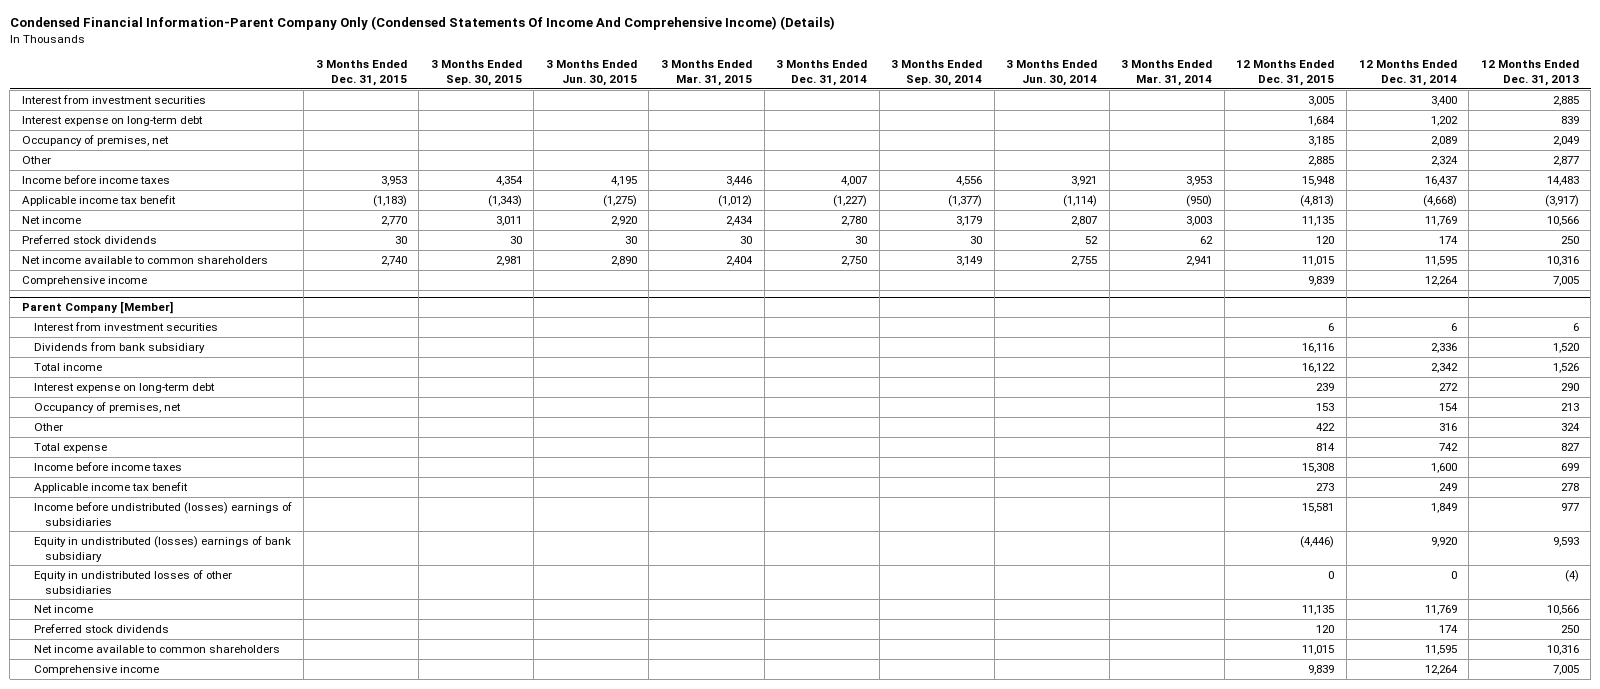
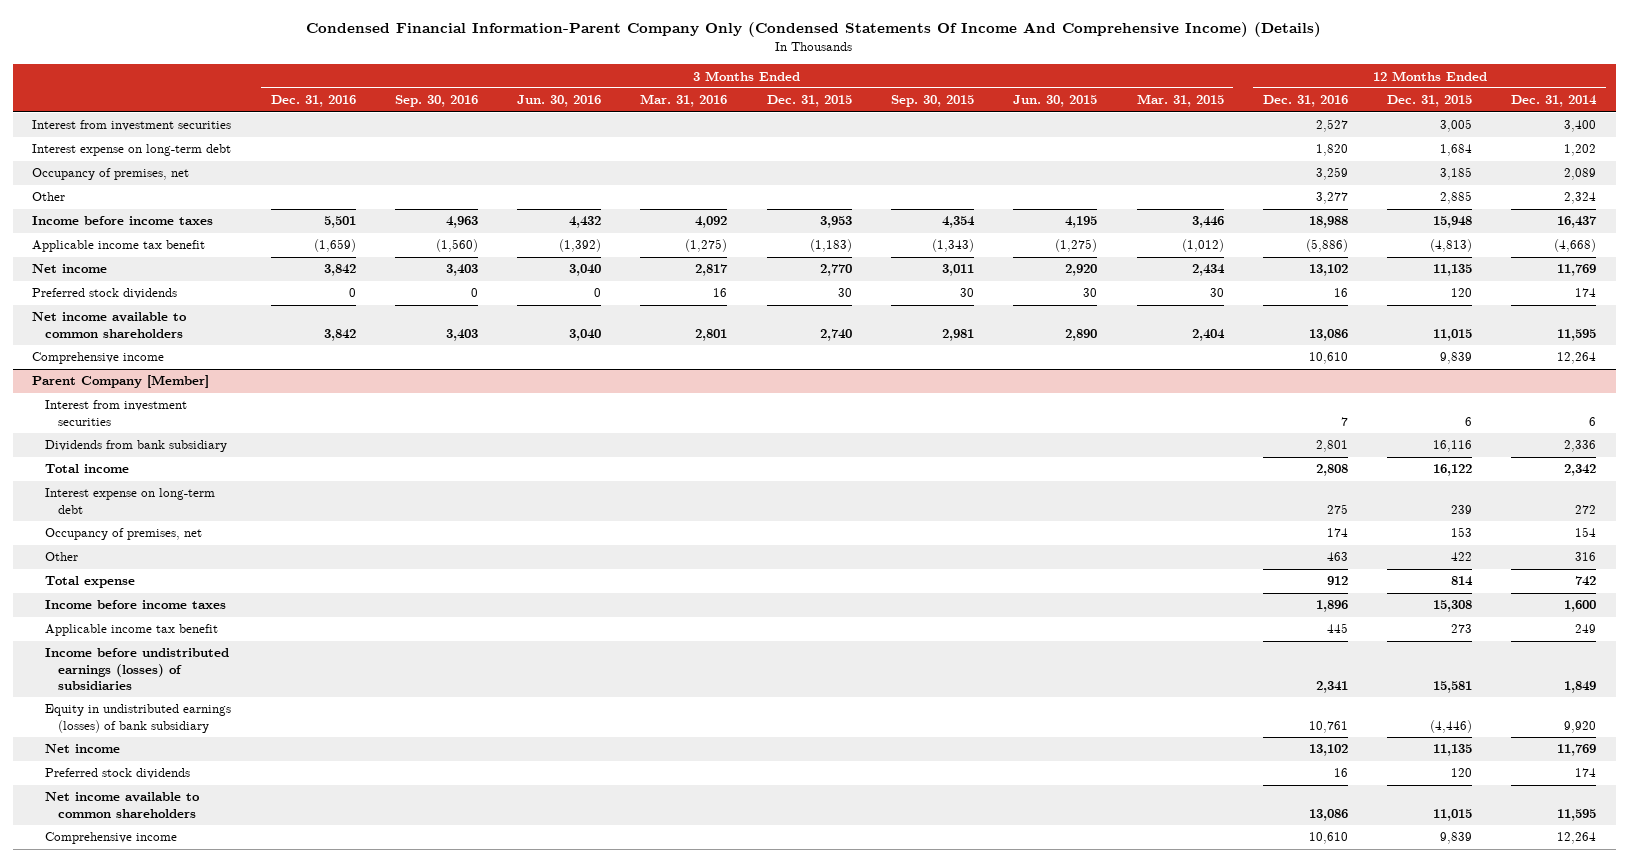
[776,60,868,87] 3 Months Ended Dec. 31, 2014 -> none
[891,60,983,87] 3 Months Ended Sep. 30, 2014 -> none
[1006,60,1098,87] 3 Months Ended Jun. 30, 2014 -> none
[1121,60,1213,87] 3 Months Ended Mar. 31, 2014 -> none
[1480,60,1579,87] 12 Months Ended Dec. 31, 2013 -> none
none -> [270,95,356,108] Dec. 31, 2016
none -> [394,95,478,108] Sep. 30, 2016
none -> [517,95,602,108] Jun. 30, 2016
none -> [640,94,728,108] Mar. 31, 2016
none -> [1262,95,1348,108] Dec. 31, 2016
[33,569,232,594] Equity in undistributed losses of other subsidiaries -> none
[33,501,292,526] Income before undistributed (losses) earnings of subsidiaries -> [44,648,229,690] Income before undistributed earnings (losses) of subsidiaries
[33,535,291,562] Equity in undistributed (losses) earnings of bank subsidiary -> [44,704,231,733] Equity in undistributed earnings (losses) of bank subsidiary

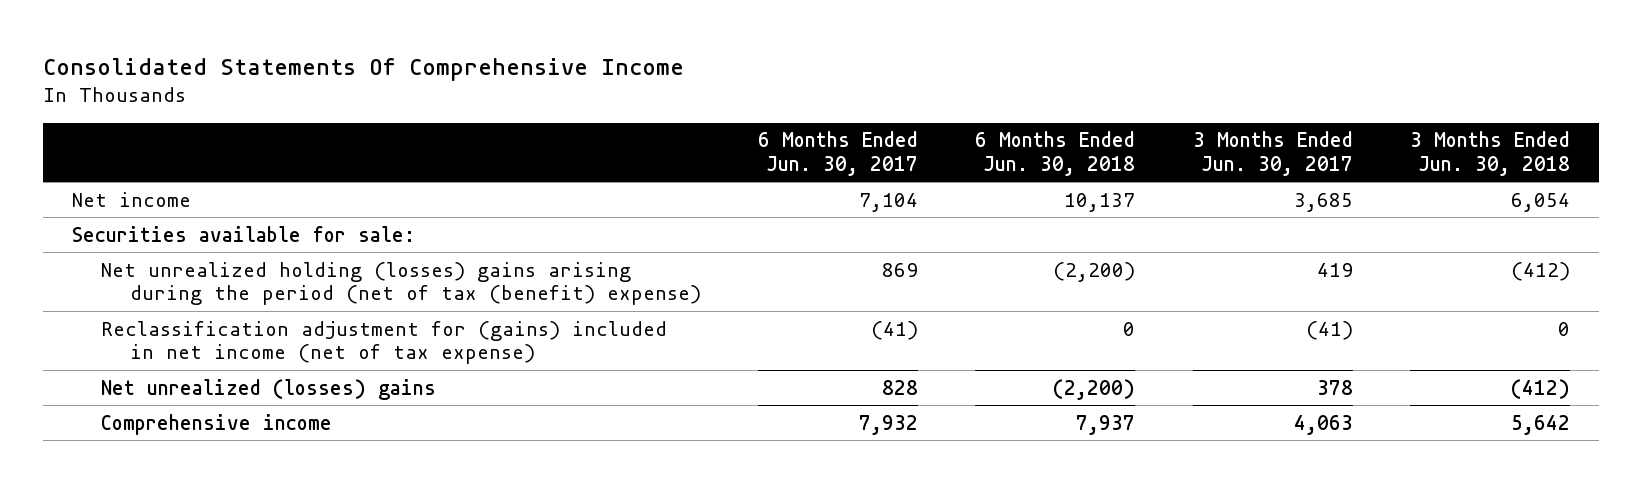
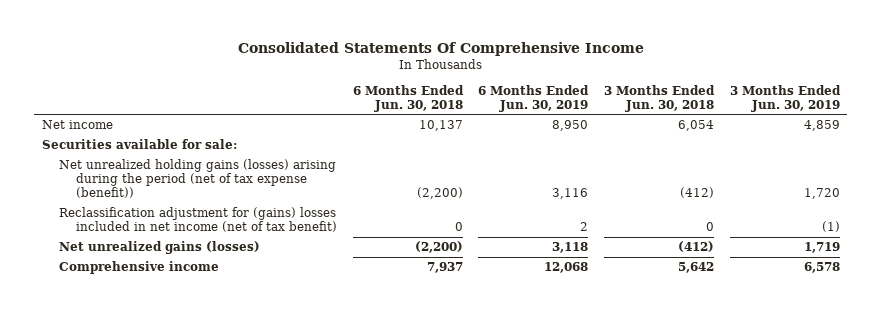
[757,131,918,176] 6 Months Ended Jun. 30, 2017 -> none
[1192,131,1353,176] 3 Months Ended Jun. 30, 2017 -> none
none -> [478,84,590,112] 6 Months Ended Jun. 30, 2019
none -> [729,84,841,112] 3 Months Ended Jun. 30, 2019
[100,261,701,306] Net unrealized holding (losses) gains arising during the period (net of tax (benefit) expense) -> [59,159,337,199] Net unrealized holding gains (losses) arising during the period (net of tax expense (benefit))
[100,320,667,365] Reclassification adjustment for (gains) included in net income (net of tax expense) -> [59,207,338,233] Reclassification adjustment for (gains) losses included in net income (net of tax benefit)
[100,378,436,400] Net unrealized (losses) gains -> [59,241,261,255] Net unrealized gains (losses)

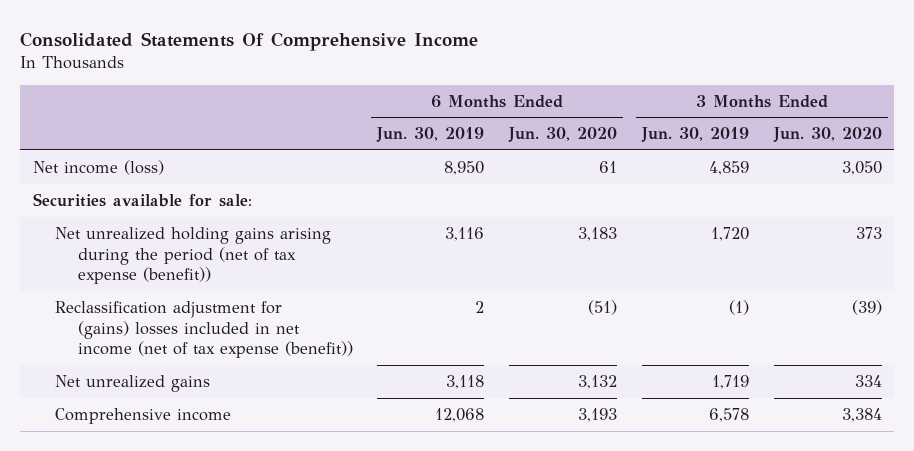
[352,84,464,112] 6 Months Ended Jun. 30, 2018 -> none
[603,84,715,112] 3 Months Ended Jun. 30, 2018 -> none
none -> [508,127,618,143] Jun. 30, 2020
none -> [772,127,882,143] Jun. 30, 2020
[41,120,113,130] Net income -> [32,159,164,175] Net income (loss)
[59,159,337,199] Net unrealized holding gains (losses) arising during the period (net of tax expense (benefit)) -> [55,226,332,285] Net unrealized holding gains arising during the period (net of tax expense (benefit))
[59,207,338,233] Reclassification adjustment for (gains) losses included in net income (net of tax benefit) -> [55,300,353,359] Reclassification adjustment for (gains) losses included in net income (net of tax expense (benefit))
[59,241,261,255] Net unrealized gains (losses) -> [55,374,211,392] Net unrealized gains

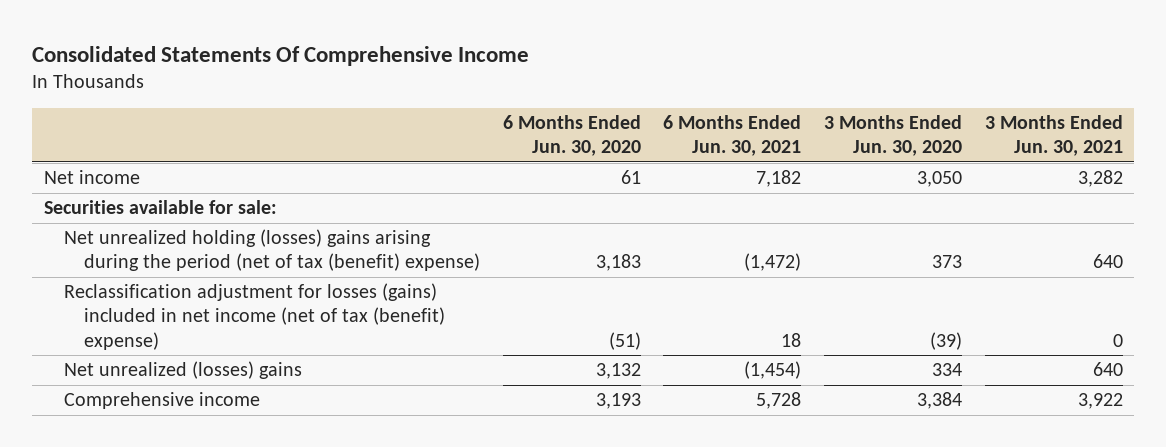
[376,127,485,143] Jun. 30, 2019 -> none
[640,127,749,143] Jun. 30, 2019 -> none
none -> [663,114,802,157] 6 Months Ended Jun. 30, 2021
none -> [984,114,1123,157] 3 Months Ended Jun. 30, 2021
[32,159,164,175] Net income (loss) -> [43,170,140,185] Net income
[55,226,332,285] Net unrealized holding gains arising during the period (net of tax expense (benefit)) -> [63,229,480,272] Net unrealized holding (losses) gains arising during the period (net of tax (benefit) expense)
[55,300,353,359] Reclassification adjustment for (gains) losses included in net income (net of tax expense (benefit)) -> [63,283,445,350] Reclassification adjustment for losses (gains) included in net income (net of tax (benefit) expense)
[55,374,211,392] Net unrealized gains -> [63,361,302,380] Net unrealized (losses) gains

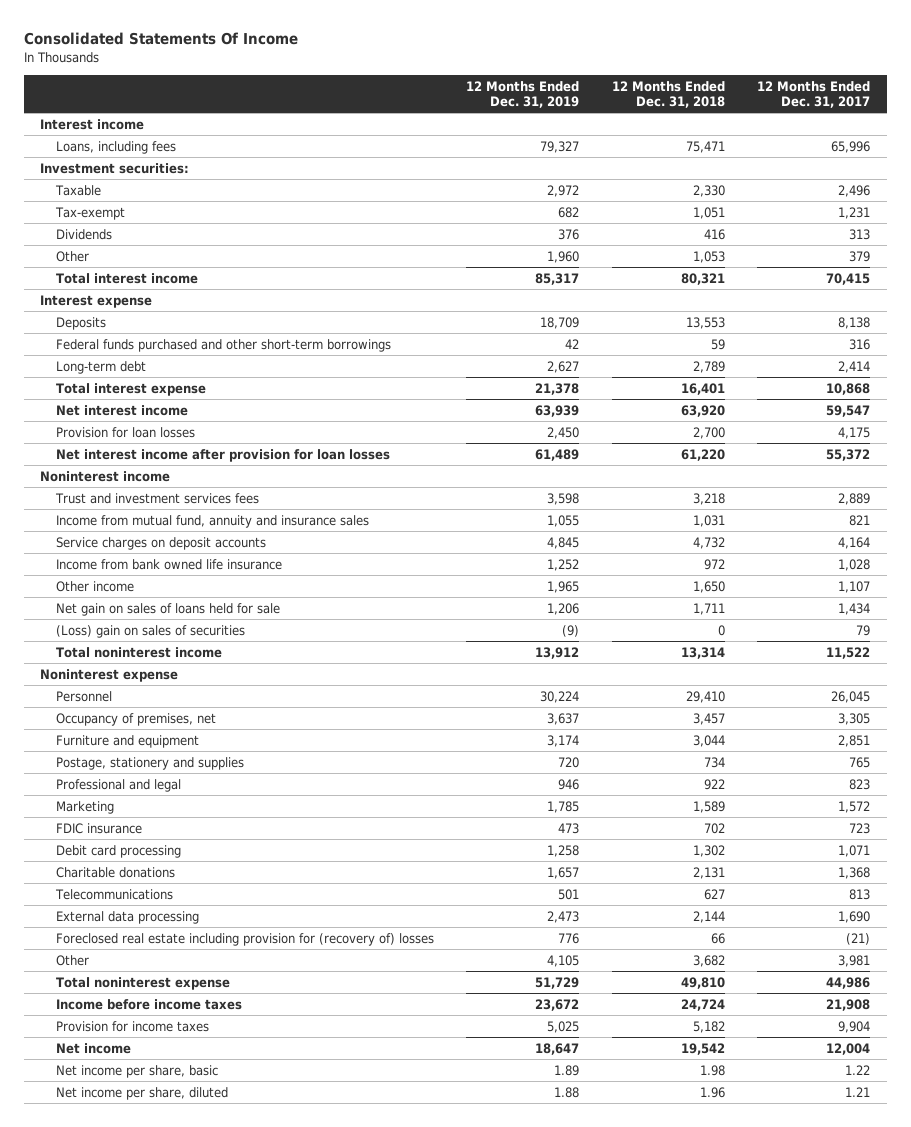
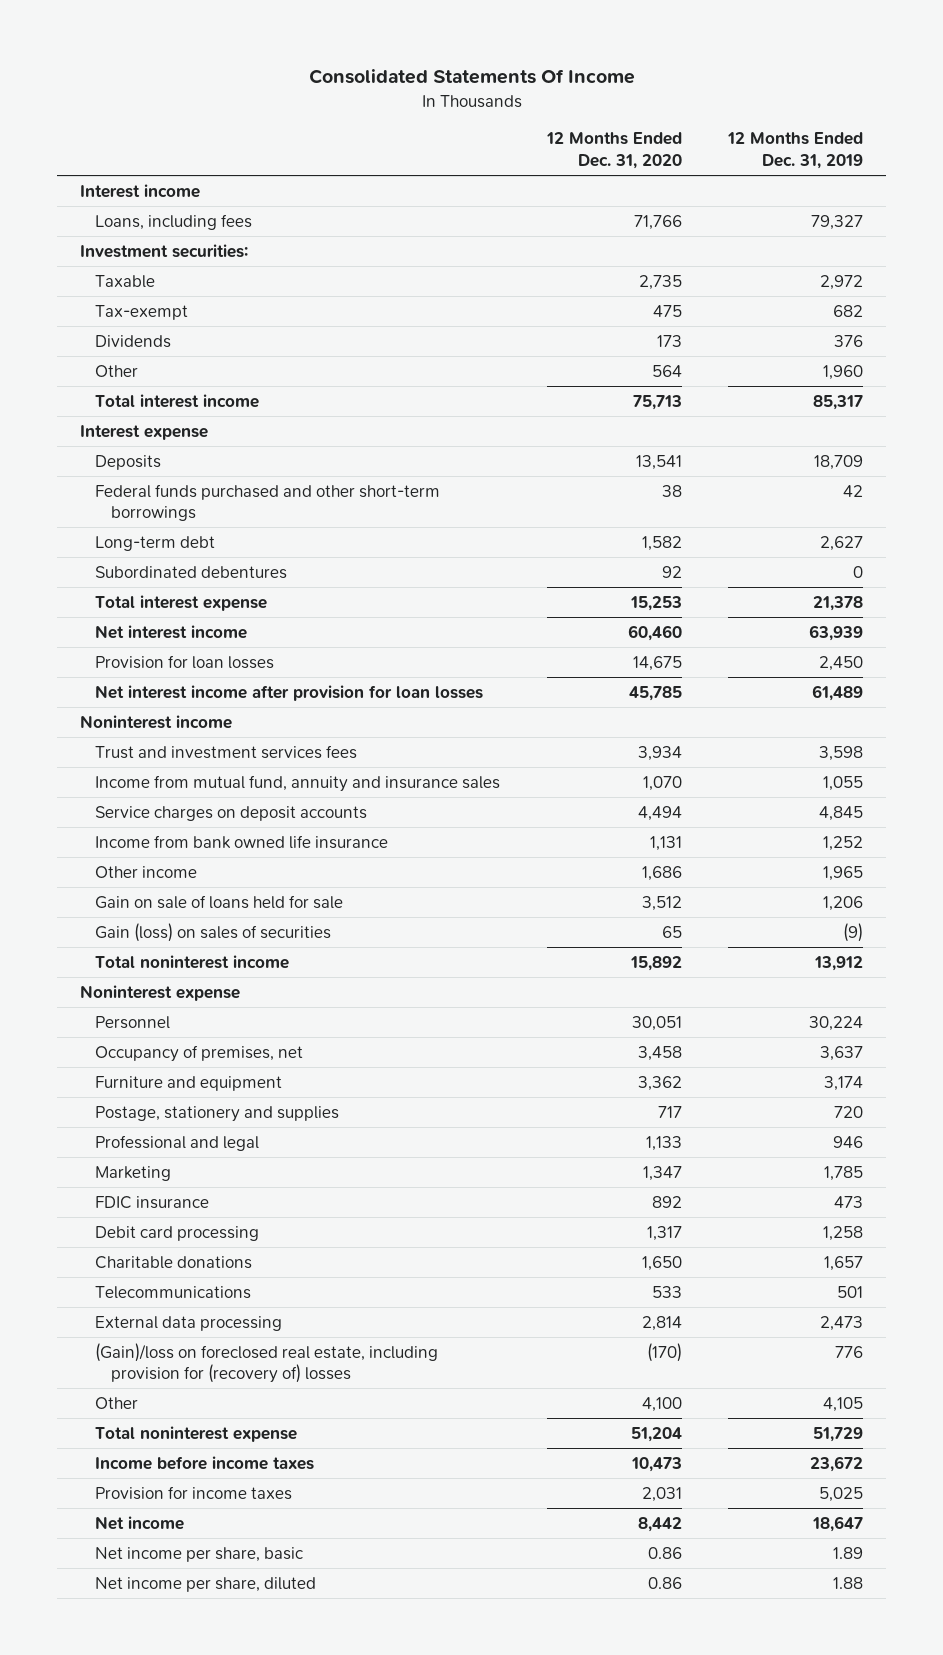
[611,80,725,109] 12 Months Ended Dec. 31, 2018 -> none
[757,80,871,109] 12 Months Ended Dec. 31, 2017 -> none
none -> [545,132,682,169] 12 Months Ended Dec. 31, 2020
none -> [95,565,288,579] Subordinated debentures
[55,602,280,616] Net gain on sales of loans held for sale -> [95,894,344,909] Gain on sale of loans held for sale
[55,624,245,638] (Loss) gain on sales of securities -> [95,922,332,942] Gain (loss) on sales of securities
[55,932,434,946] Foreclosed real estate including provision for (recovery of) losses -> [95,1342,439,1384] (Gain)/loss on foreclosed real estate, including provision for (recovery of) losses

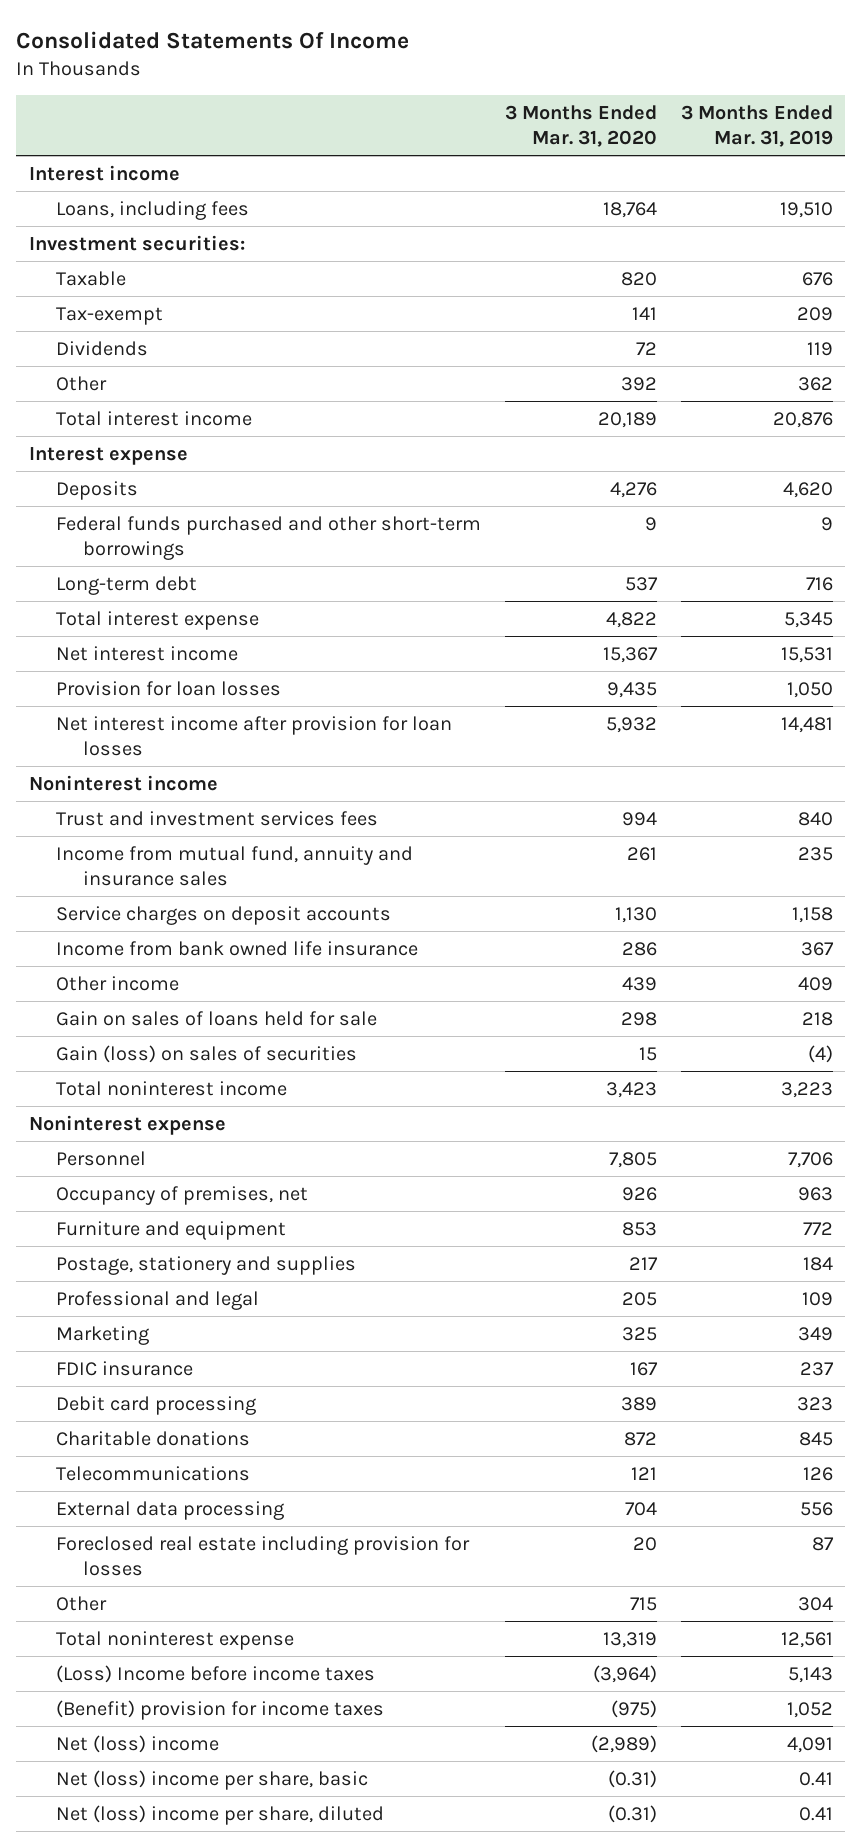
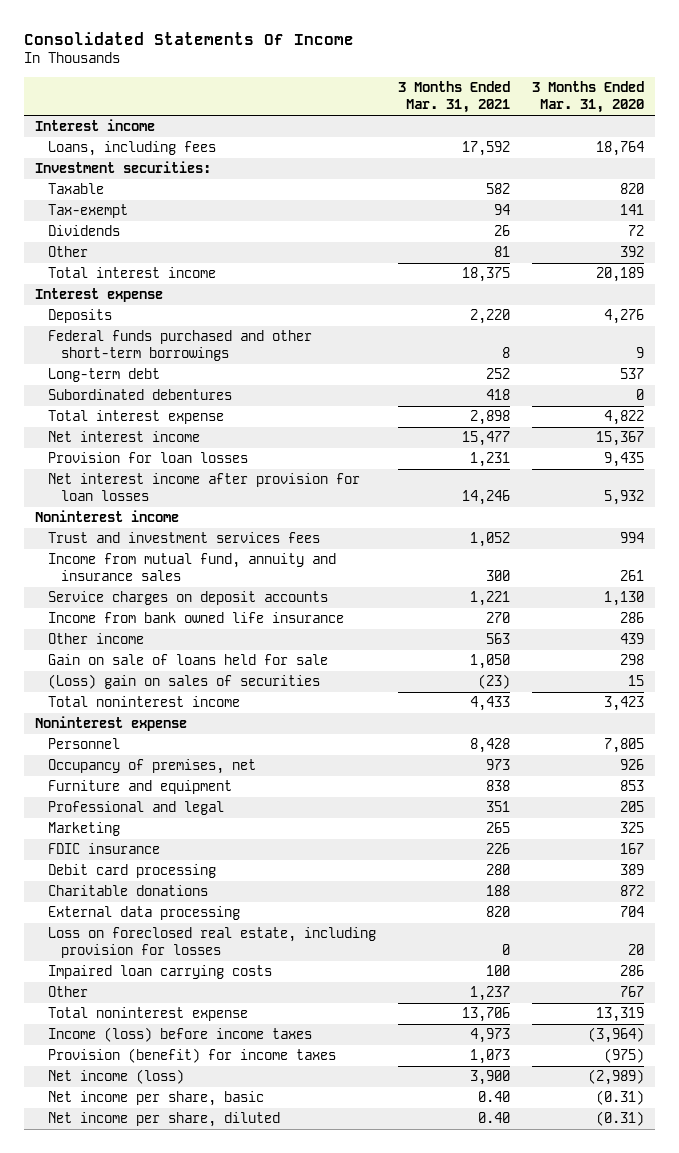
[681,104,834,148] 3 Months Ended Mar. 31, 2019 -> none
none -> [397,81,510,114] 3 Months Ended Mar. 31, 2021
none -> [47,389,232,401] Subordinated debentures
[55,1010,377,1026] Gain on sales of loans held for sale -> [47,654,328,666] Gain on sale of loans held for sale
[55,1044,357,1063] Gain (loss) on sales of securities -> [47,674,320,690] (Loss) gain on sales of securities
[55,1255,356,1275] Postage, stationery and supplies -> none
[55,1465,250,1481] Telecommunications -> none
[55,1535,470,1577] Foreclosed real estate including provision for losses -> [47,927,376,959] Loss on foreclosed real estate, including provision for losses
none -> [47,965,272,980] Impaired loan carrying costs
[630,1596,658,1611] 715 -> [620,986,645,998] 767
[55,1664,375,1683] (Loss) Income before income taxes -> [47,1027,312,1043] Income (loss) before income taxes
[55,1699,384,1720] (Benefit) provision for income taxes -> [47,1048,336,1064] Provision (benefit) for income taxes
[55,1734,219,1753] Net (loss) income -> [47,1069,184,1085] Net income (loss)
[55,1769,368,1790] Net (loss) income per share, basic -> [47,1091,264,1107] Net income per share, basic
[55,1804,384,1825] Net (loss) income per share, diluted -> [47,1112,280,1128] Net income per share, diluted

